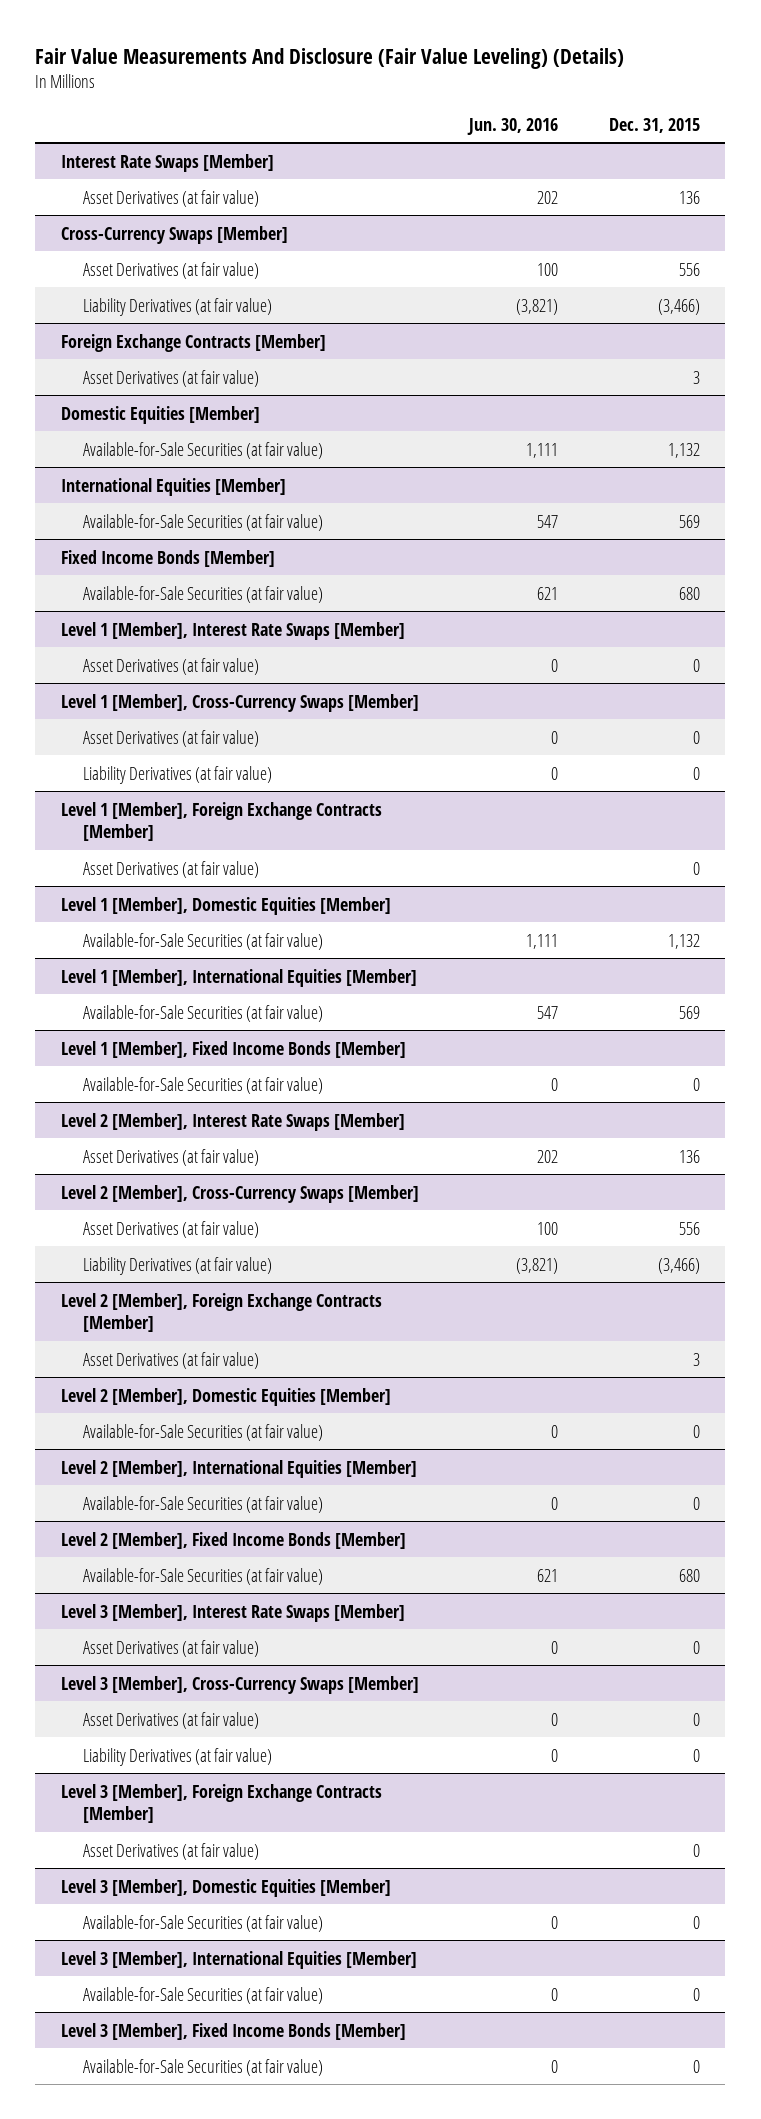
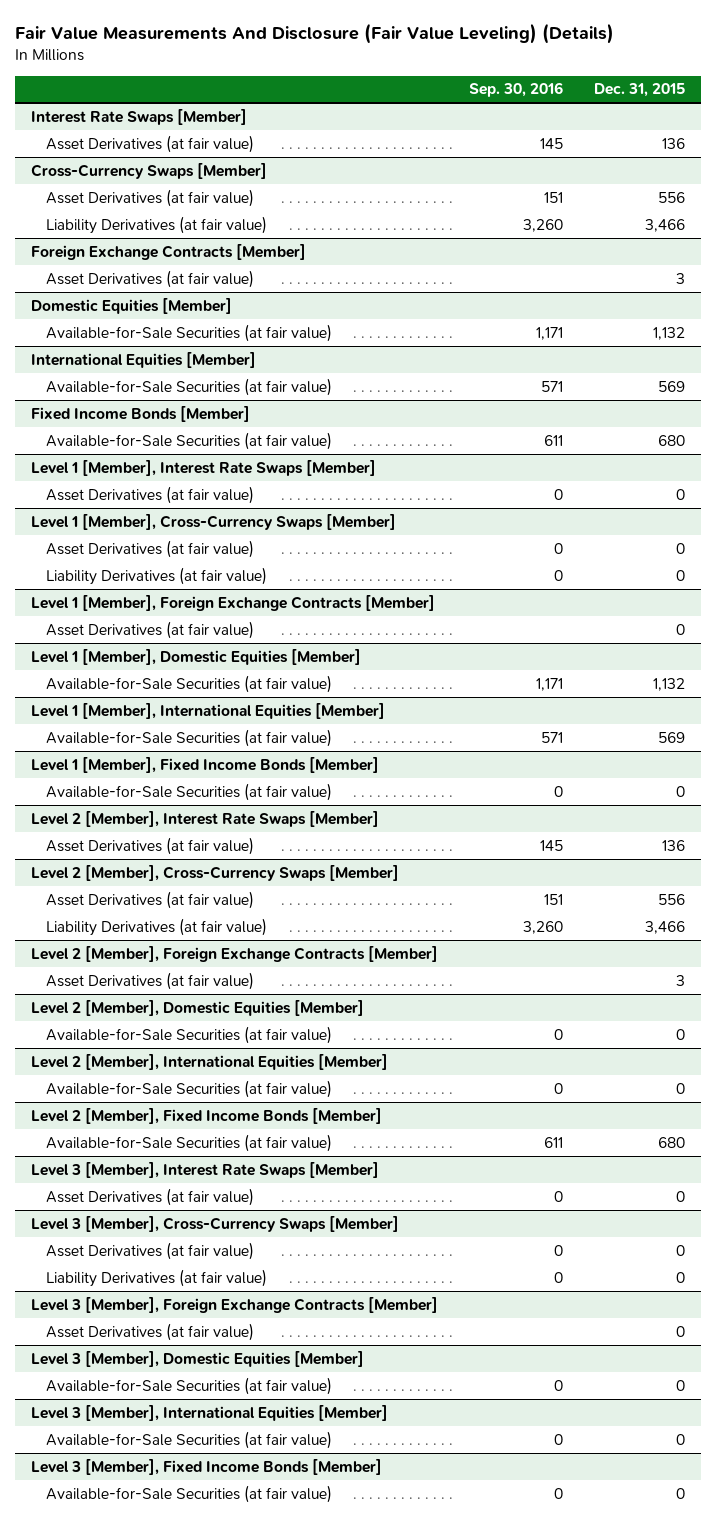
[467,117,559,135] Jun. 30, 2016 -> none
none -> [468,82,563,98] Sep. 30, 2016
[658,298,701,315] (3,466) -> [645,218,686,232] 3,466
[658,1257,701,1274] (3,466) -> [645,920,686,934] 3,466

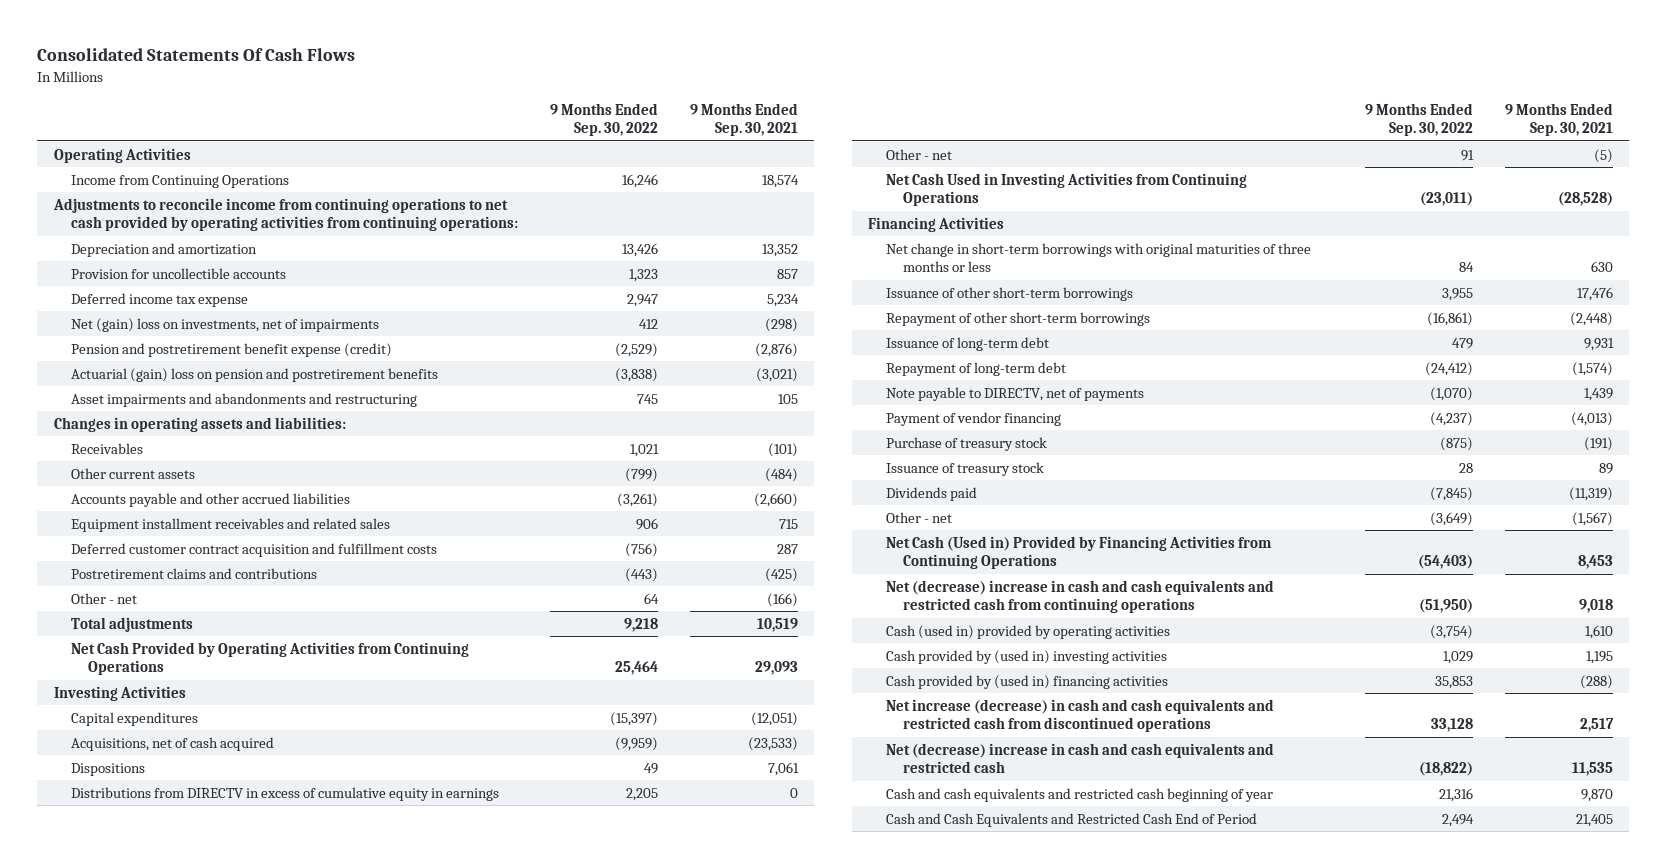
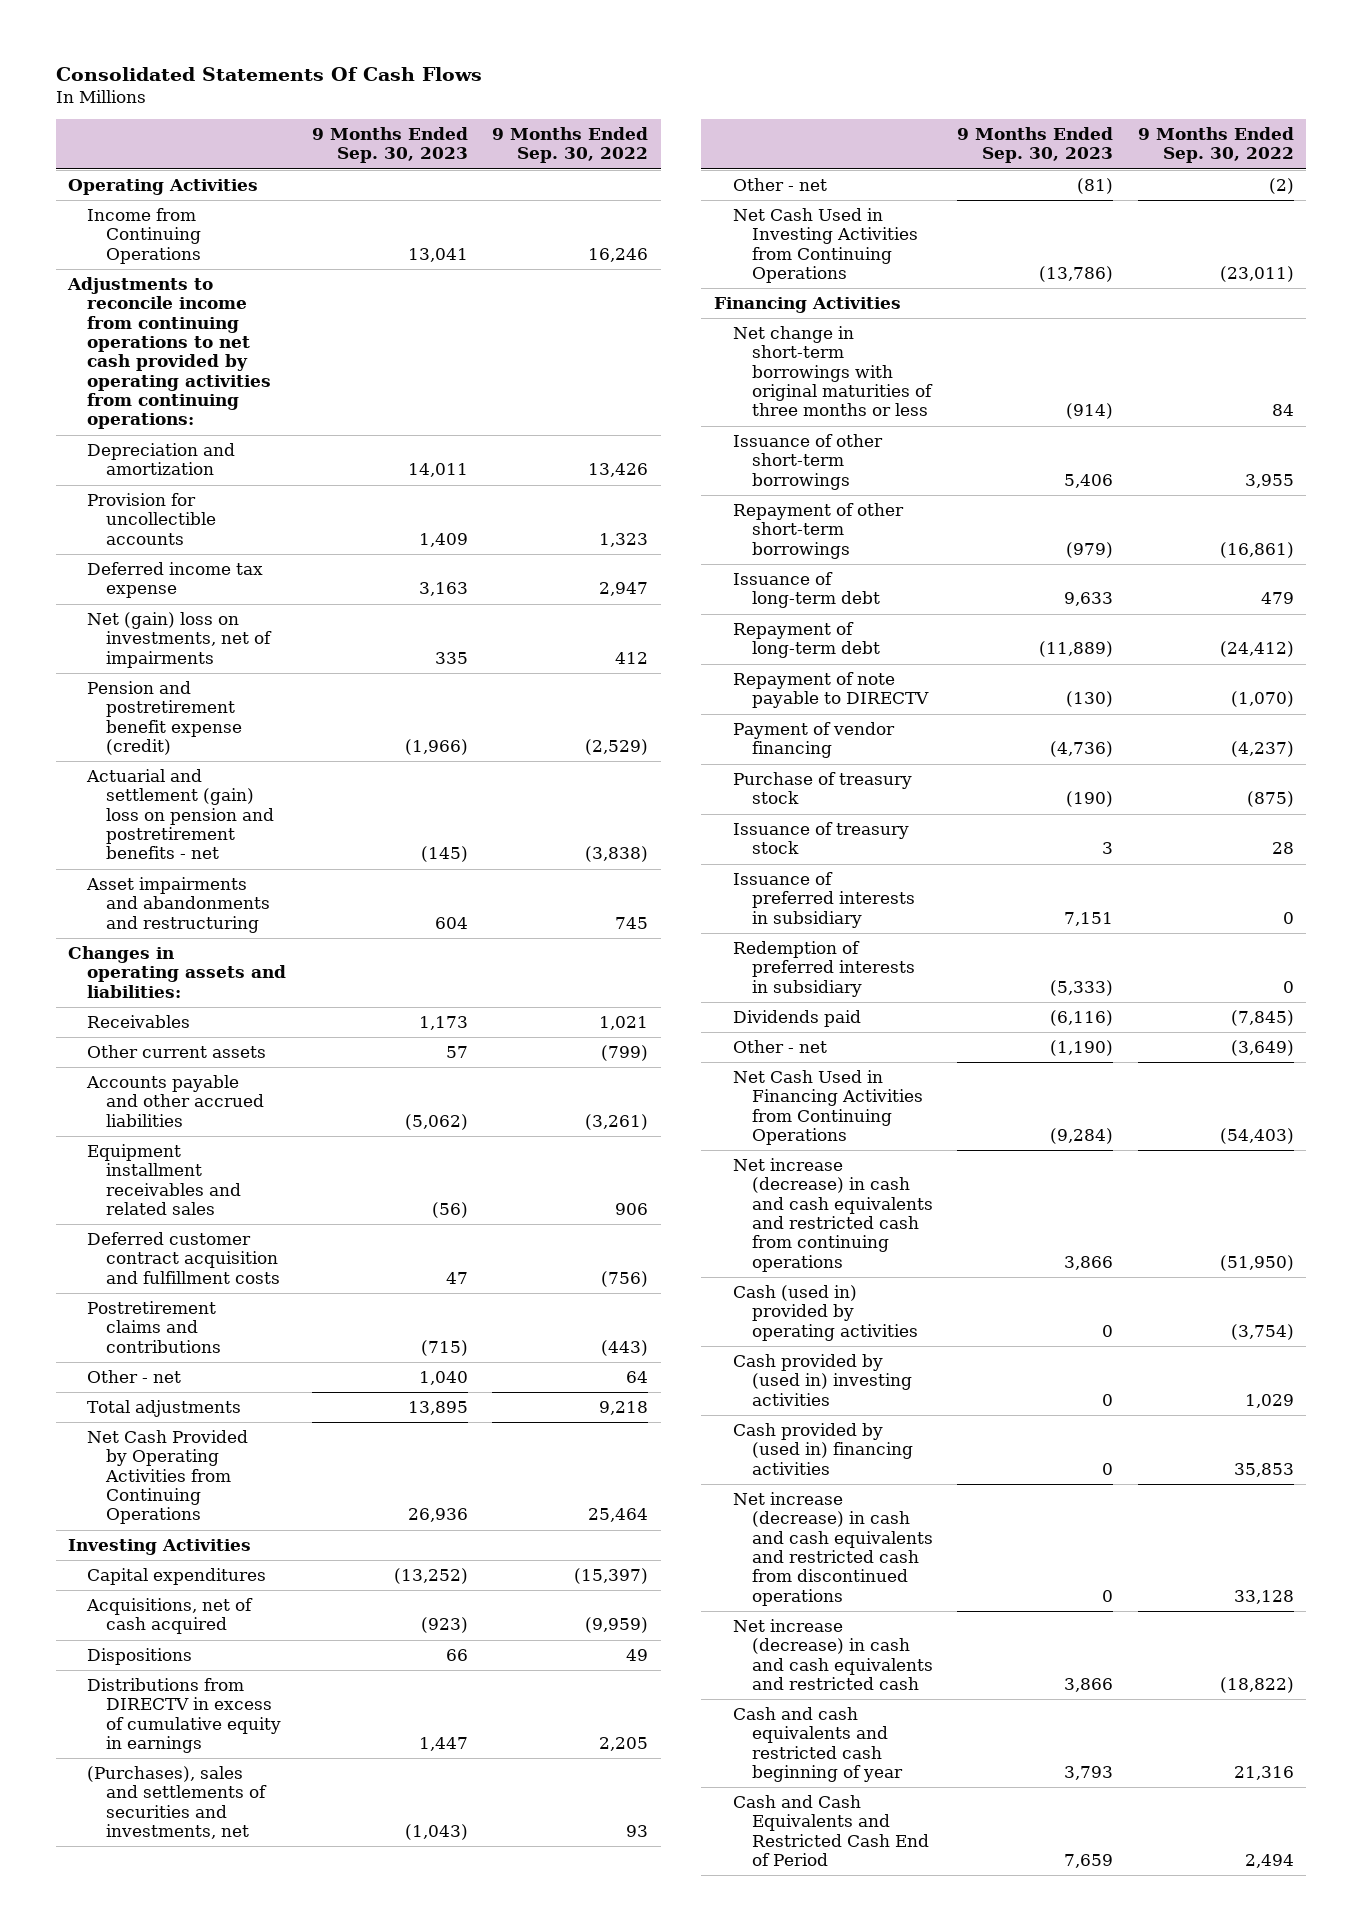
[690,102,799,137] 9 Months Ended Sep. 30, 2021 -> none
none -> [311,127,468,164] 9 Months Ended Sep. 30, 2023
[70,367,438,382] Actuarial (gain) loss on pension and postretirement benefits -> [85,769,274,860] Actuarial and settlement (gain) loss on pension and postretirement benefits - net
none -> [86,1766,267,1840] (Purchases), sales and settlements of securities and investments, net
[1460,149,1474,161] 91 -> [1269,178,1295,195] (2)
[885,386,1144,401] Note payable to DIRECTV, net of payments -> [732,672,929,709] Repayment of note payable to DIRECTV
none -> [732,872,915,928] Issuance of preferred interests in subsidiary
none -> [732,941,915,997] Redemption of preferred interests in subsidiary
[885,535,1272,570] Net Cash (Used in) Provided by Financing Activities from Continuing Operations -> [732,1070,923,1146] Net Cash Used in Financing Activities from Continuing Operations
[885,579,1274,614] Net (decrease) increase in cash and cash equivalents and restricted cash from continuing operations -> [732,1158,933,1272] Net increase (decrease) in cash and cash equivalents and restricted cash from continuing operations
[885,742,1274,774] Net (decrease) increase in cash and cash equivalents and restricted cash -> [732,1619,933,1691] Net increase (decrease) in cash and cash equivalents and restricted cash

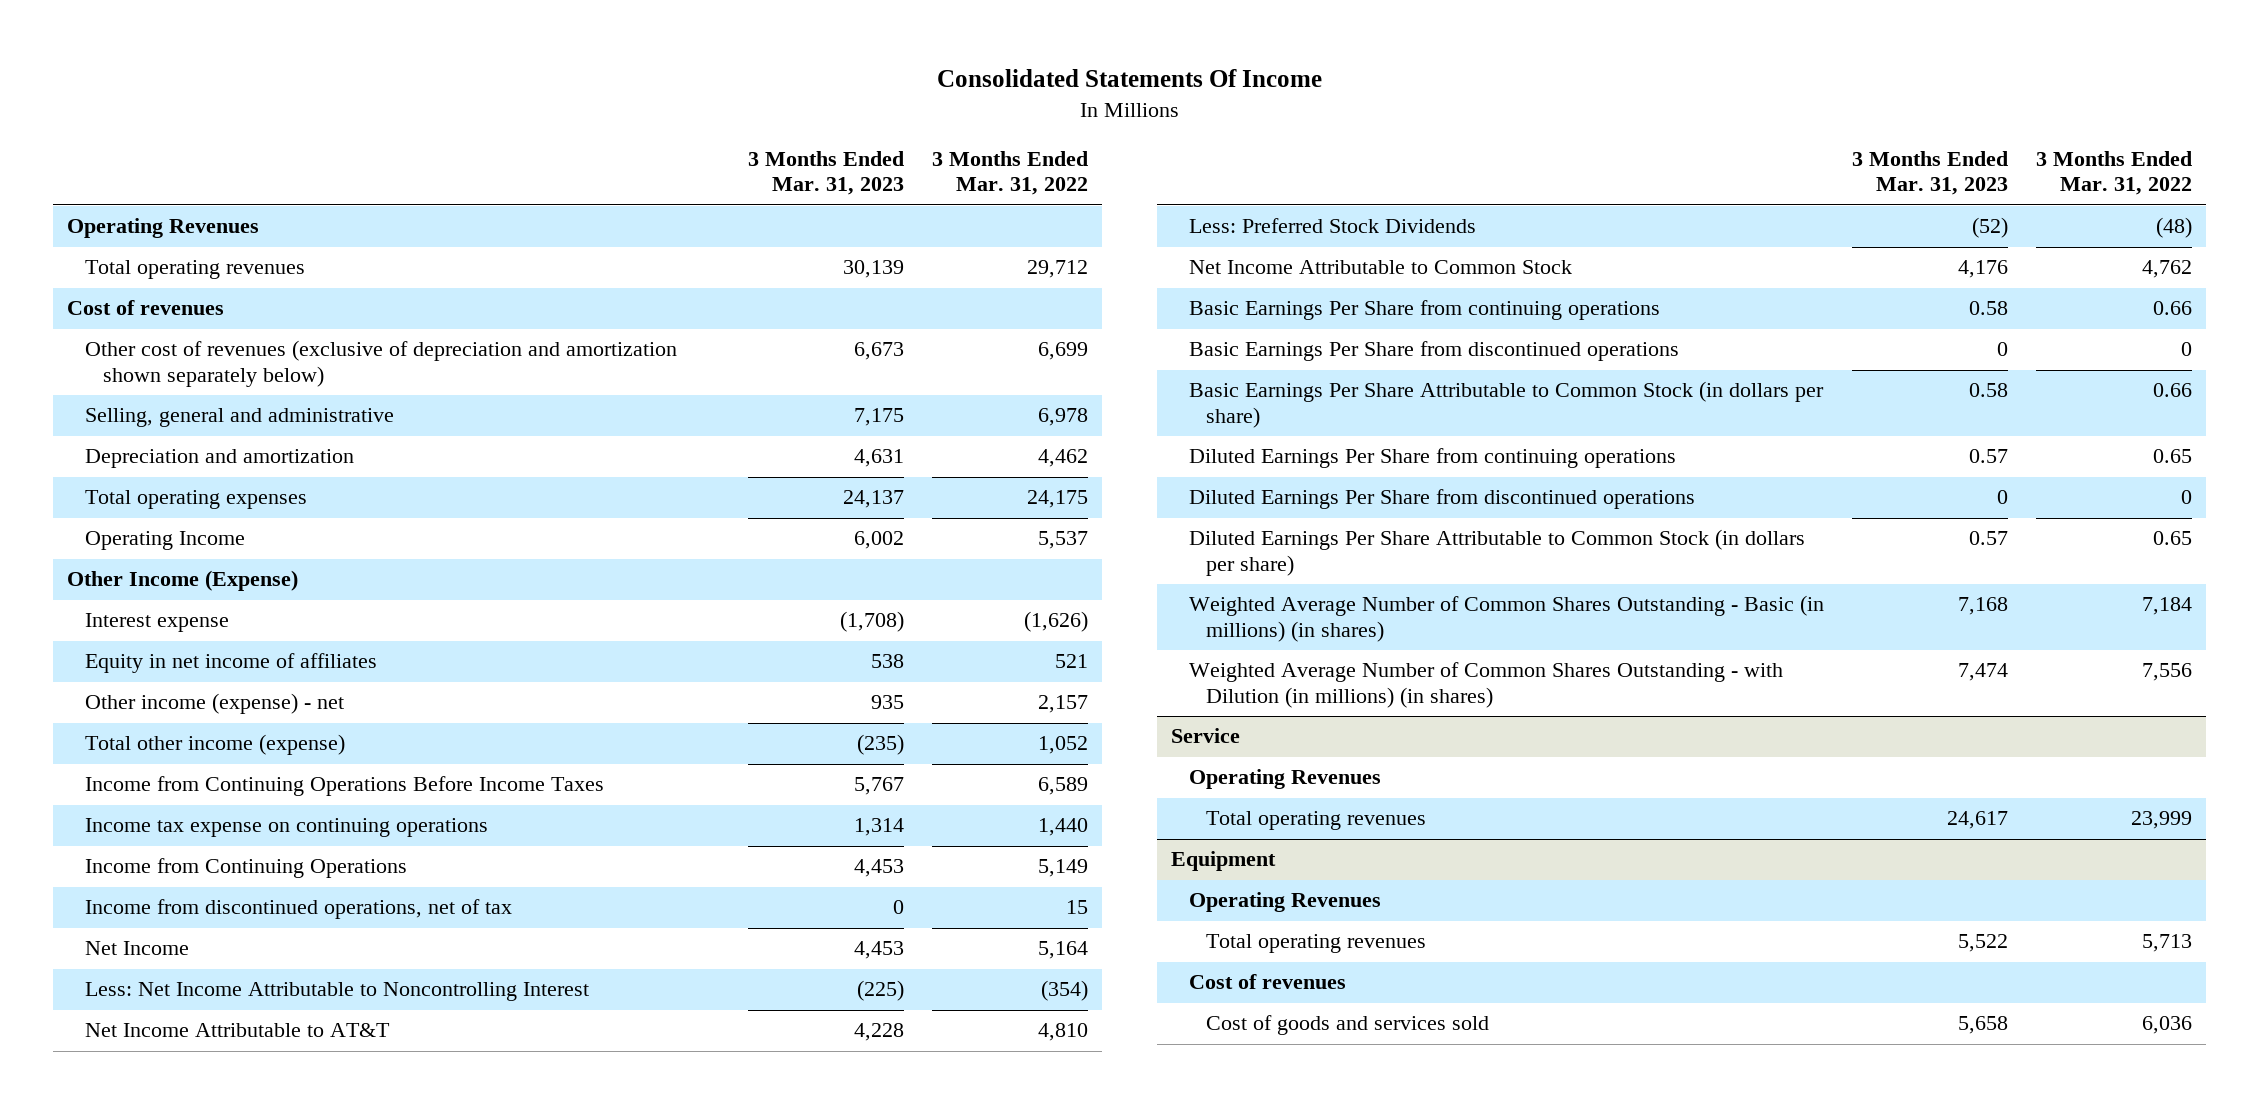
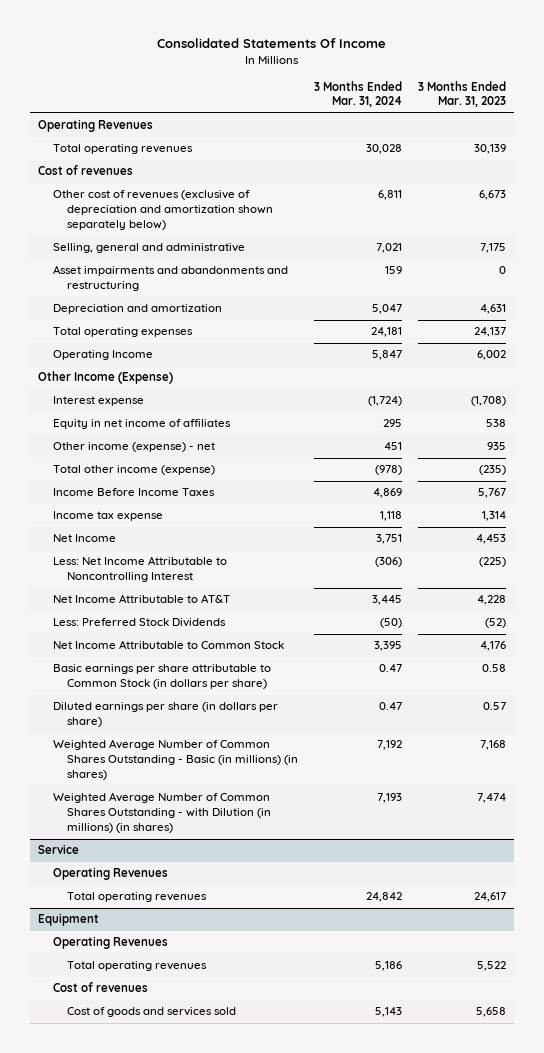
[932,151,1089,196] 3 Months Ended Mar. 31, 2022 -> none
none -> [314,80,403,108] 3 Months Ended Mar. 31, 2024
none -> [52,265,288,292] Asset impairments and abandonments and restructuring
[85,858,408,879] Income from Continuing Operations -> none
[85,899,513,920] Income from discontinued operations, net of tax -> none
[85,776,605,797] Income from Continuing Operations Before Income Taxes -> [52,488,215,497] Income Before Income Taxes
[85,818,489,838] Income tax expense on continuing operations -> [52,511,163,522] Income tax expense
[1188,300,1660,321] Basic Earnings Per Share from continuing operations -> none
[1188,341,1679,362] Basic Earnings Per Share from discontinued operations -> none
[1188,448,1676,469] Diluted Earnings Per Share from continuing operations -> none
[1188,489,1695,510] Diluted Earnings Per Share from discontinued operations -> none
[1188,381,1824,428] Basic Earnings Per Share Attributable to Common Stock (in dollars per share) -> [52,664,271,690] Basic earnings per share attributable to Common Stock (in dollars per share)
[1188,529,1805,576] Diluted Earnings Per Share Attributable to Common Stock (in dollars per share) -> [52,702,278,728] Diluted earnings per share (in dollars per share)

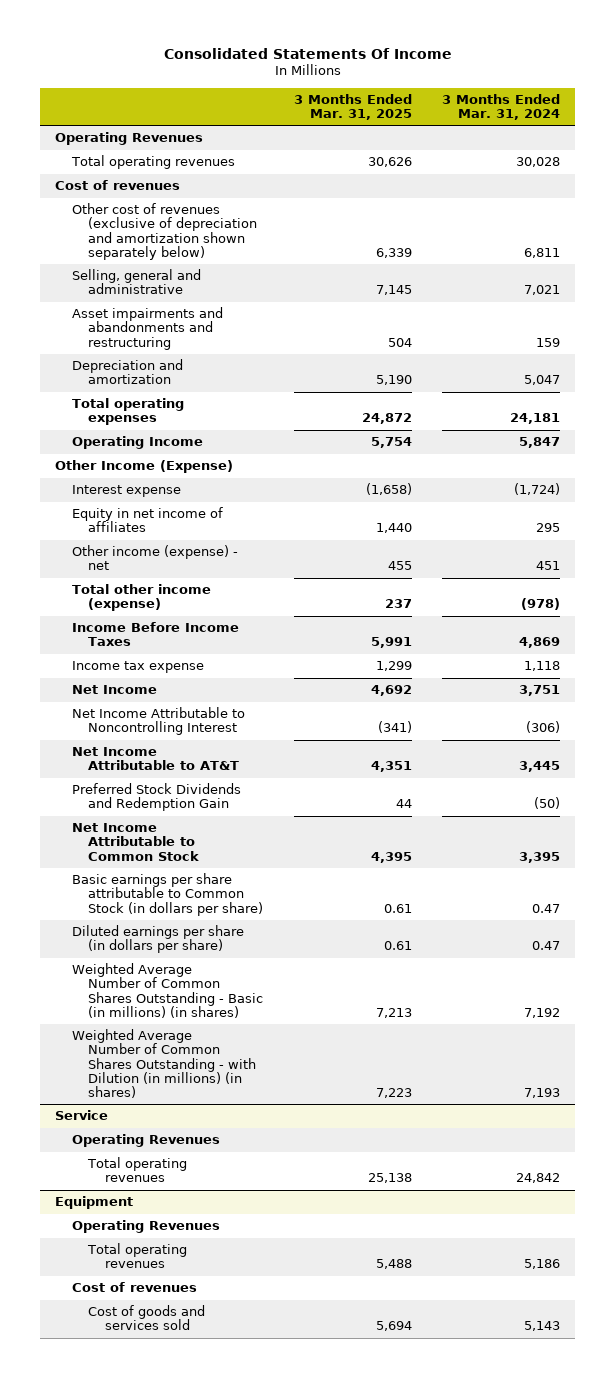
[418,80,507,108] 3 Months Ended Mar. 31, 2023 -> none
none -> [293,94,412,121] 3 Months Ended Mar. 31, 2025
[52,556,227,583] Less: Net Income Attributable to Noncontrolling Interest -> [71,707,245,736] Net Income Attributable to Noncontrolling Interest
[52,618,226,628] Less: Preferred Stock Dividends -> none
none -> [71,783,241,812] Preferred Stock Dividends and Redemption Gain

